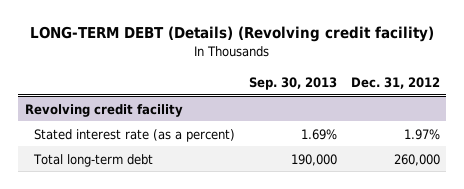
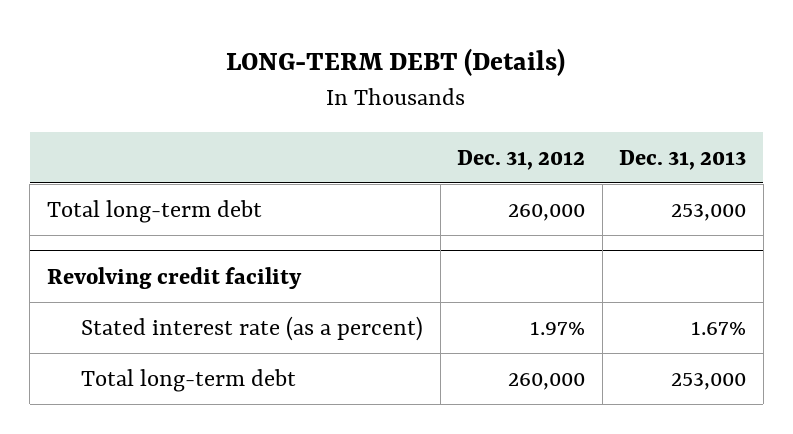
[30,26,435,43] LONG-TERM DEBT (Details) (Revolving credit facility) -> [226,48,566,77] LONG-TERM DEBT (Details)
[248,76,337,90] Sep. 30, 2013 -> none
none -> [619,149,747,170] Dec. 31, 2013
none -> [46,199,262,223] Total long-term debt

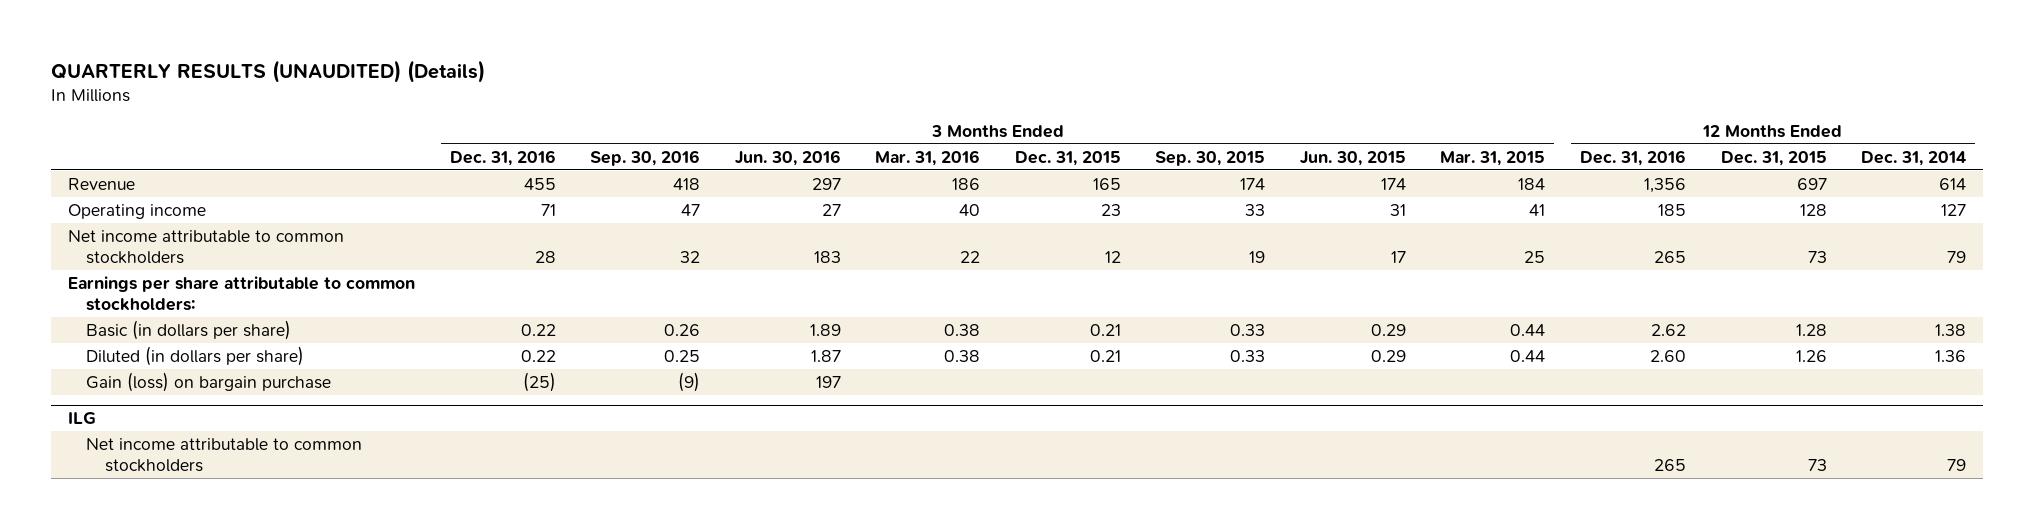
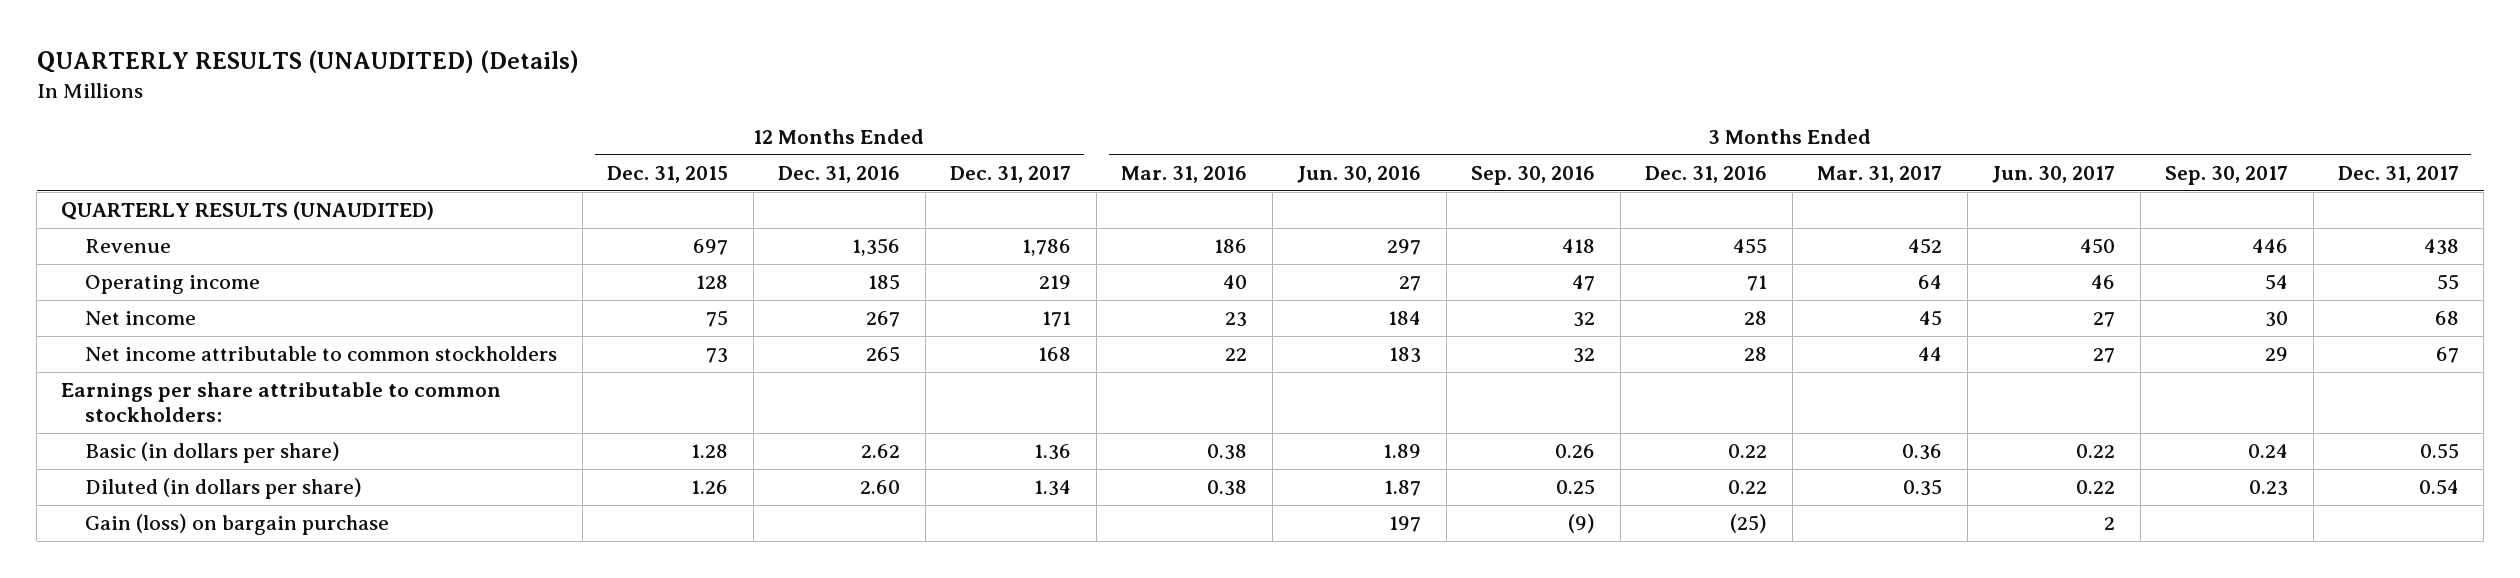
[1014,150,1121,166] Dec. 31, 2015 -> none
[1155,150,1266,166] Sep. 30, 2015 -> none
[1299,150,1406,166] Jun. 30, 2015 -> none
[1440,150,1546,166] Mar. 31, 2015 -> none
[1861,150,1967,166] Dec. 31, 2014 -> none
none -> [950,165,1072,183] Dec. 31, 2017
none -> [1817,165,1943,183] Mar. 31, 2017
none -> [1992,165,2116,183] Jun. 30, 2017
none -> [2165,165,2289,185] Sep. 30, 2017
none -> [2337,165,2459,183] Dec. 31, 2017
none -> [61,201,435,221] QUARTERLY RESULTS (UNAUDITED)
none -> [85,311,197,326] Net income
[68,412,97,425] ILG -> none
[86,437,363,472] Net income attributable to common stockholders -> none

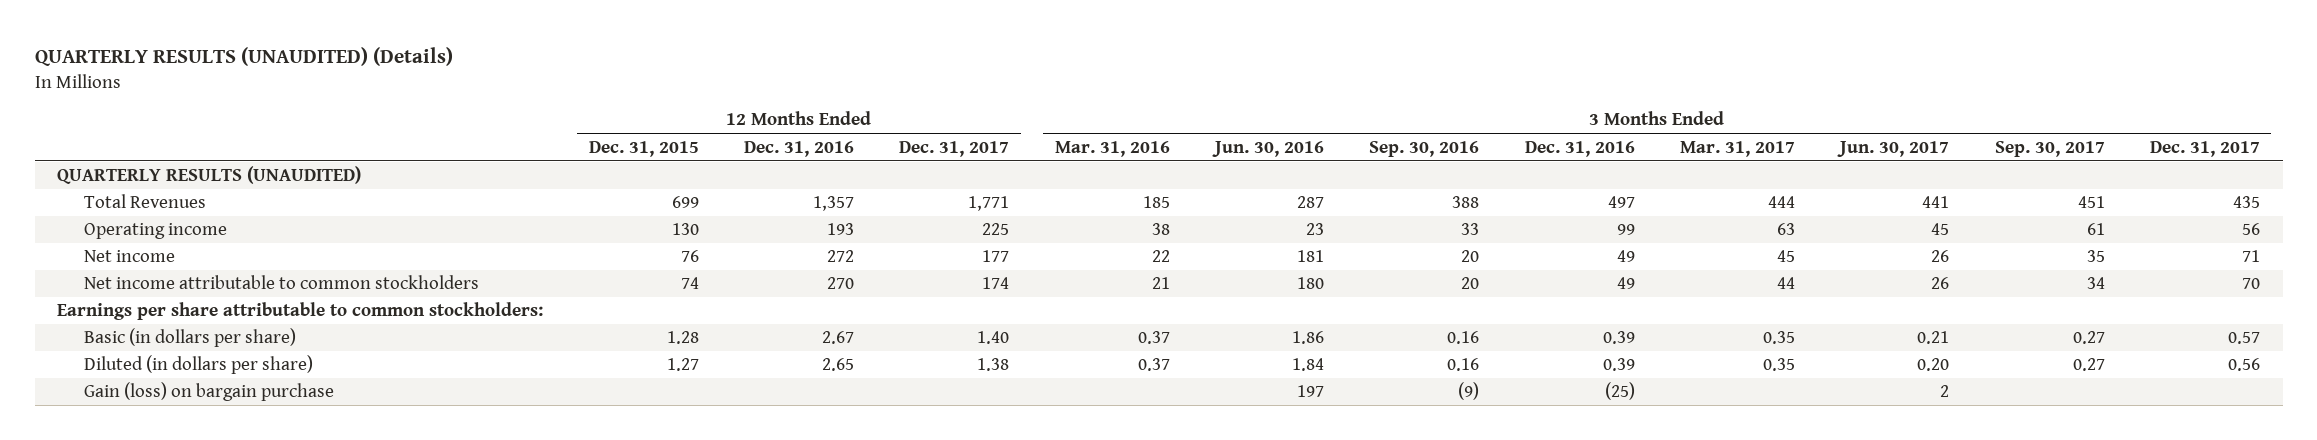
[85,239,172,254] Revenue -> none
none -> [84,194,207,209] Total Revenues
[696,275,729,290] 128 -> [671,223,699,236] 130
[868,274,901,291] 185 -> [827,223,855,236] 193
[1039,275,1072,290] 219 -> [982,223,1010,236] 225
[1223,275,1248,290] 40 -> [1151,223,1170,236] 38
[1399,276,1422,292] 27 -> [1306,223,1325,236] 23
[1572,275,1596,292] 47 -> [1461,223,1480,236] 33
[1747,275,1768,292] 71 -> [1616,224,1635,236] 99
[1918,275,1943,290] 64 -> [1776,223,1795,236] 63
[2091,275,2116,290] 46 -> [1931,223,1950,236] 45
[2265,274,2289,291] 54 -> [2086,223,2105,236] 61
[2436,274,2459,291] 55 -> [2241,223,2260,236] 56
[706,310,729,328] 75 -> [680,250,699,263] 76
[866,311,901,328] 267 -> [827,250,855,263] 272
[1042,311,1072,328] 171 -> [982,250,1010,263] 177
[1225,312,1248,328] 23 -> [1151,250,1170,263] 22
[1388,311,1422,326] 184 -> [1297,250,1325,263] 181
[1573,312,1596,328] 32 -> [1461,250,1480,263] 20
[1744,311,1768,326] 28 -> [1616,250,1635,263] 49
[2093,312,2116,328] 27 -> [1931,250,1950,263] 26
[2265,311,2289,328] 30 -> [2086,250,2105,263] 35
[2434,311,2459,326] 68 -> [2241,250,2260,263] 71
[706,348,729,364] 73 -> [680,277,699,290] 74
[866,346,901,363] 265 -> [827,277,855,290] 270
[1038,347,1072,362] 168 -> [982,277,1010,290] 174
[1225,348,1248,362] 22 -> [1151,277,1170,290] 21
[1389,347,1422,364] 183 -> [1297,277,1325,290] 180
[1573,348,1596,364] 32 -> [1461,277,1480,290] 20
[1744,347,1768,362] 28 -> [1616,277,1635,290] 49
[2093,348,2116,364] 27 -> [1931,277,1950,290] 26
[2265,347,2289,362] 29 -> [2086,277,2105,290] 34
[2435,347,2459,364] 67 -> [2241,278,2260,290] 70
[861,444,901,459] 2.62 -> [822,331,855,345] 2.67
[1034,444,1072,461] 1.36 -> [977,331,1010,345] 1.40
[1207,444,1248,461] 0.38 -> [1137,331,1170,345] 0.37
[1383,444,1422,459] 1.89 -> [1292,331,1325,345] 1.86
[1555,444,1596,459] 0.26 -> [1447,331,1480,345] 0.16
[1728,444,1768,459] 0.22 -> [1602,331,1635,345] 0.39
[1902,444,1943,461] 0.36 -> [1762,331,1795,345] 0.35
[2076,444,2116,459] 0.22 -> [1917,331,1950,345] 0.21
[2248,444,2289,459] 0.24 -> [2072,331,2105,345] 0.27
[2419,443,2459,460] 0.55 -> [2227,332,2260,345] 0.57
[691,480,729,495] 1.26 -> [666,358,699,372] 1.27
[860,480,901,495] 2.60 -> [822,358,855,372] 2.65
[1034,480,1072,497] 1.34 -> [977,358,1010,372] 1.38
[1207,480,1248,497] 0.38 -> [1137,358,1170,372] 0.37
[1384,480,1422,497] 1.87 -> [1292,358,1325,372] 1.84
[1556,479,1596,496] 0.25 -> [1447,358,1480,372] 0.16
[1728,480,1768,495] 0.22 -> [1602,358,1635,372] 0.39
[2076,480,2116,495] 0.22 -> [1917,358,1950,372] 0.20
[2249,480,2289,497] 0.23 -> [2072,358,2105,372] 0.27
[2418,479,2459,496] 0.54 -> [2227,358,2260,372] 0.56

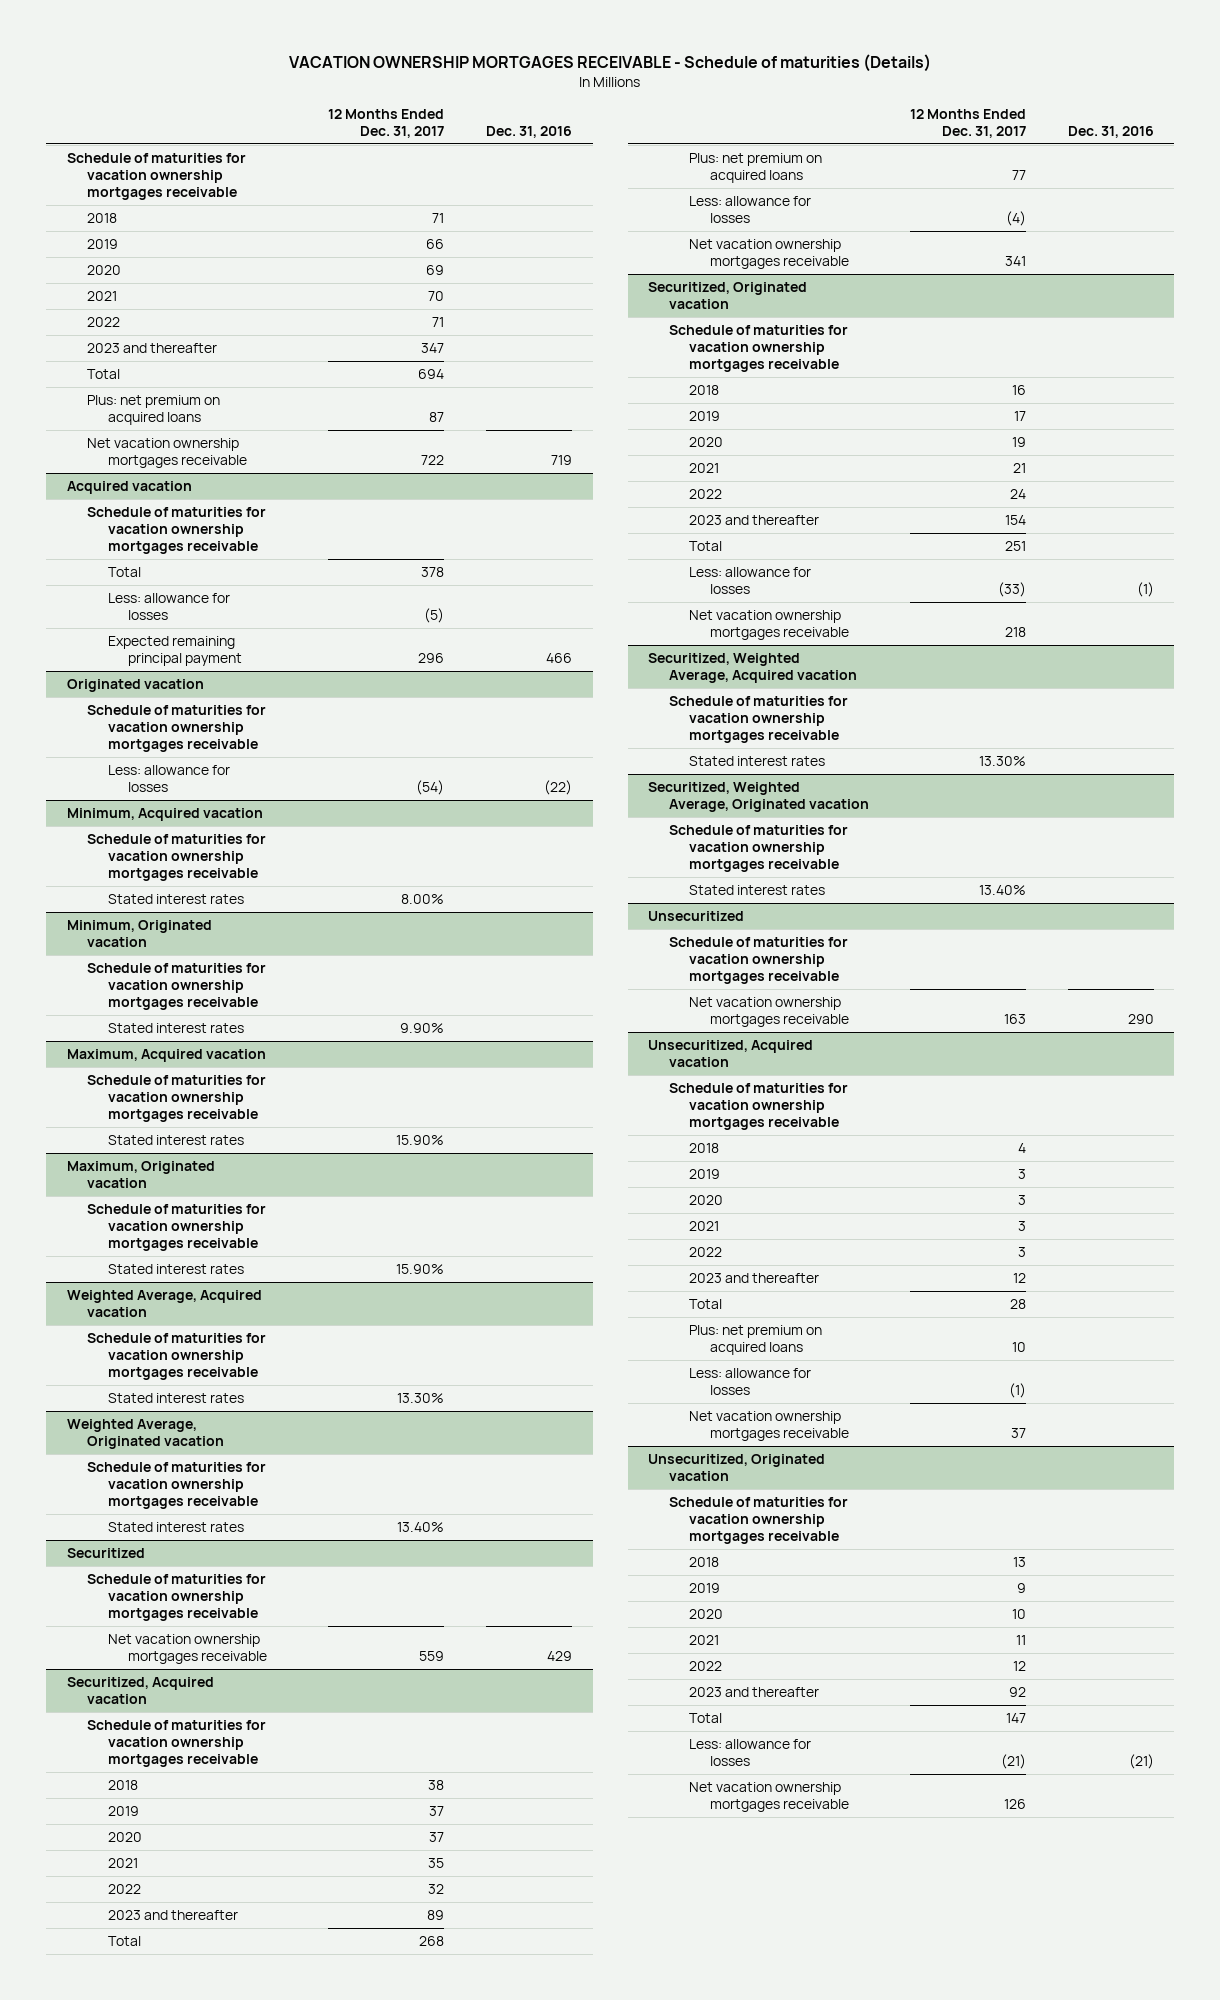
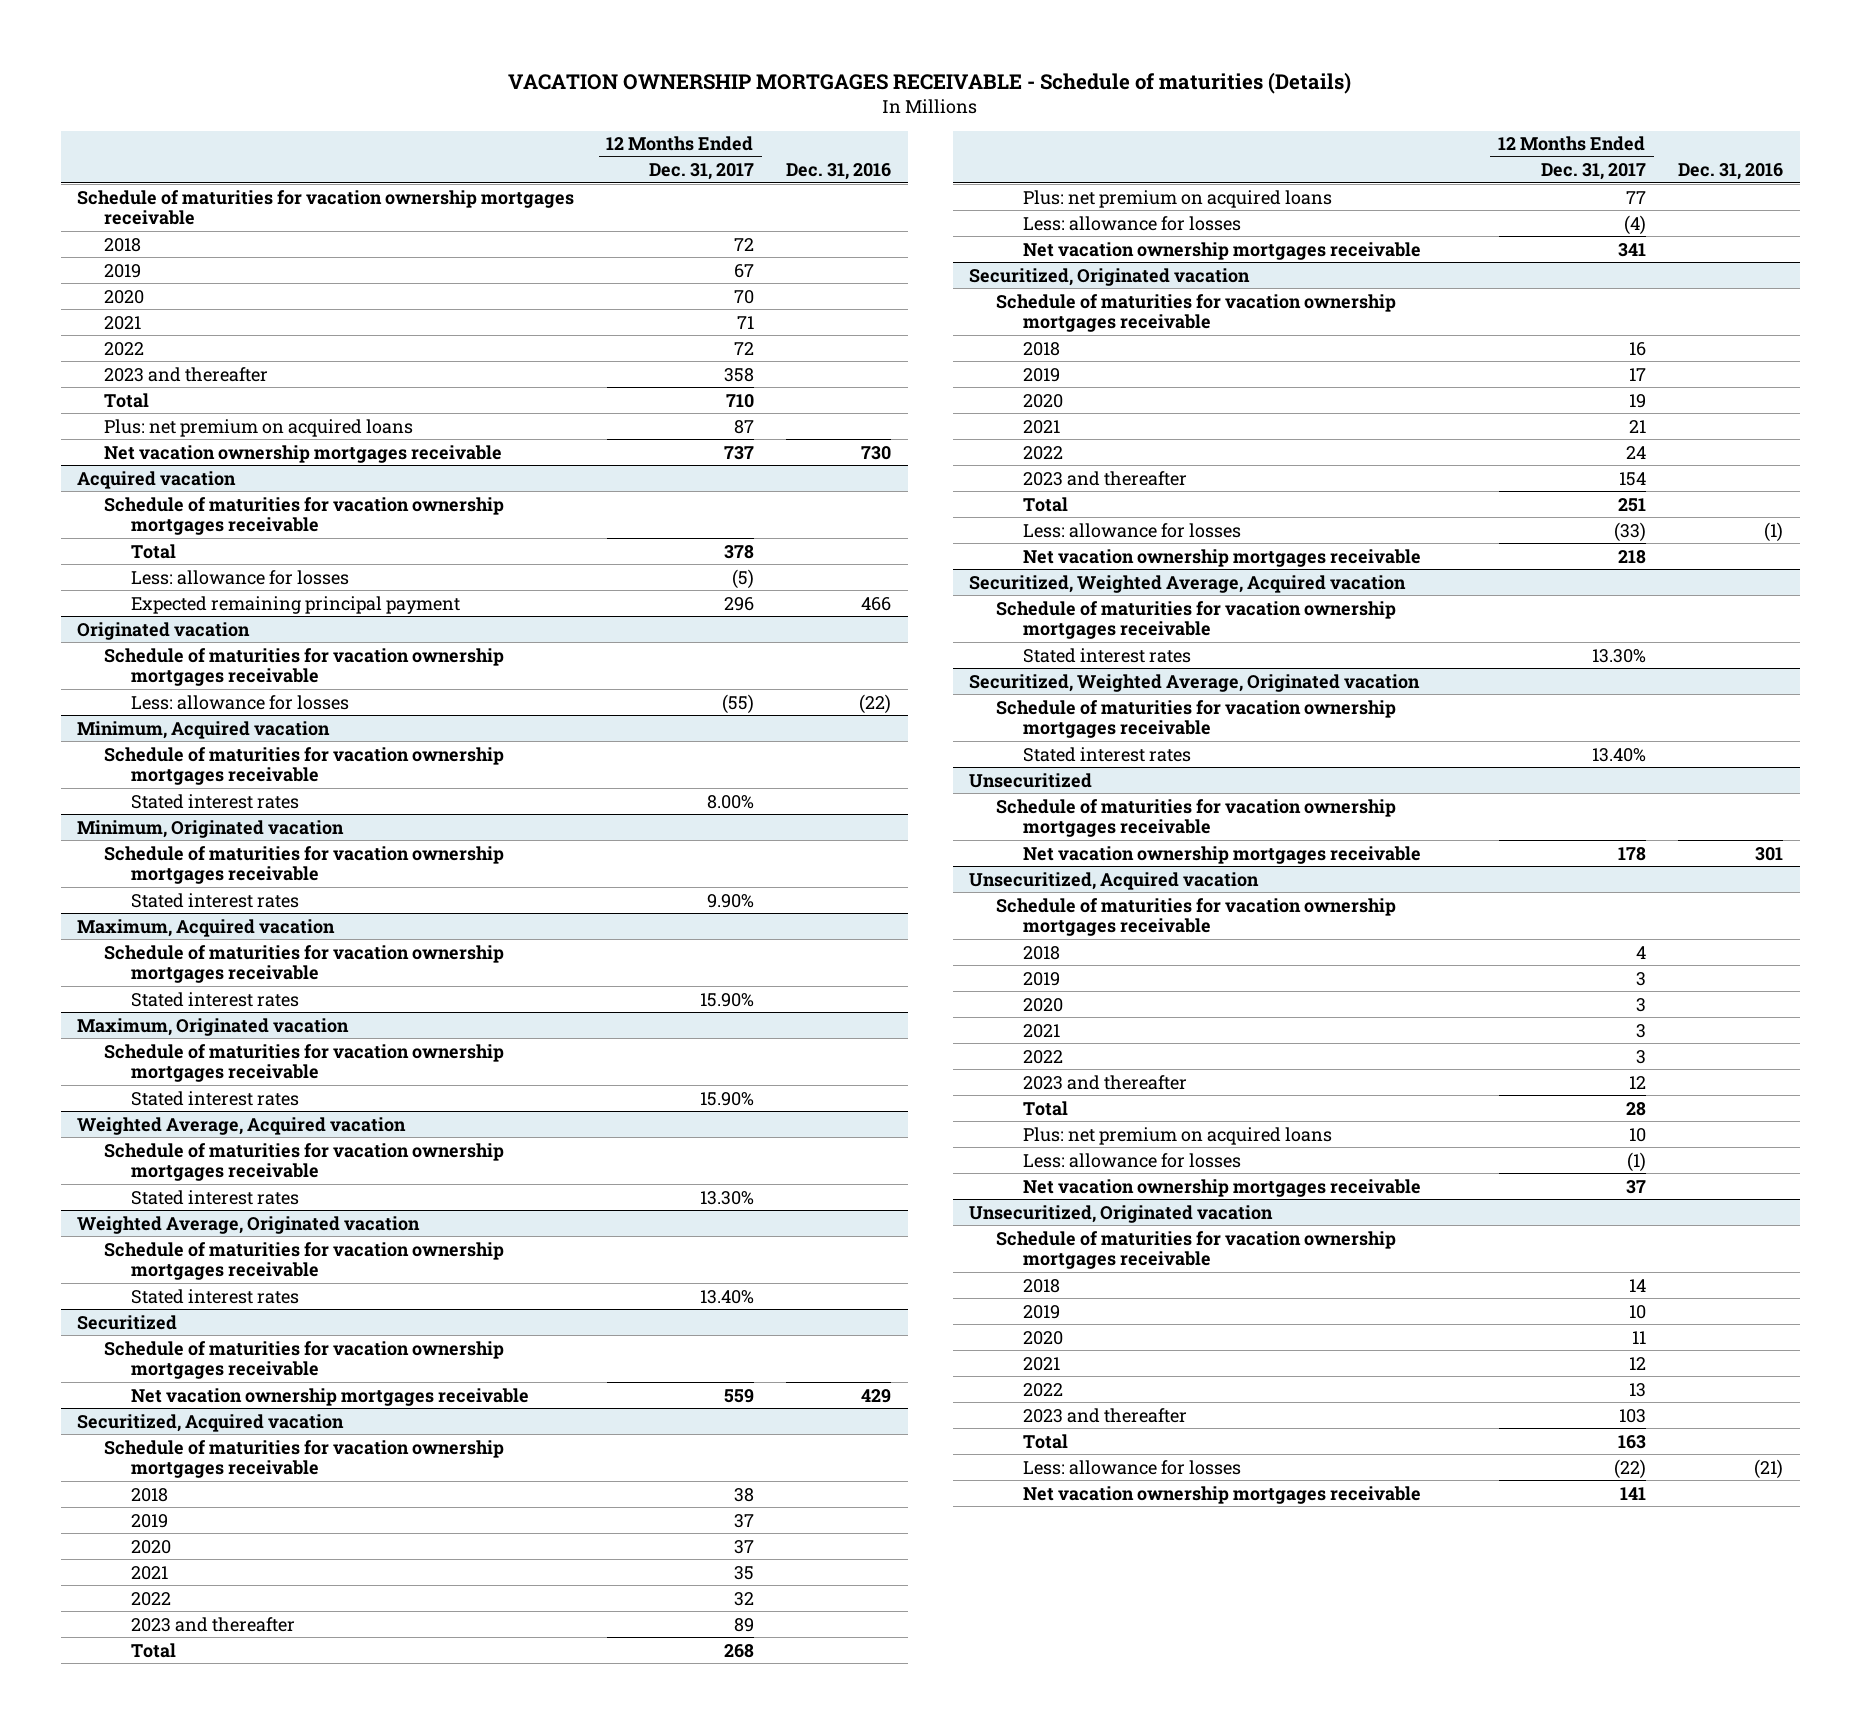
[432,213,445,224] 71 -> [733,237,754,251] 72
[426,239,445,250] 66 -> [733,263,754,278] 67
[426,265,445,276] 69 -> [733,289,754,304] 70
[428,291,445,302] 70 -> [736,315,754,329] 71
[432,317,445,328] 71 -> [733,341,754,355] 72
[421,343,445,354] 347 -> [723,367,754,382] 358
[418,369,445,380] 694 -> [725,393,754,408] 710
[421,454,445,465] 722 -> [723,445,754,460] 737
[550,454,572,465] 719 -> [861,445,892,460] 730
[416,779,445,795] (54) -> [721,693,754,714] (55)
[1004,1013,1027,1024] 163 -> [1617,846,1646,861] 178
[1127,1013,1154,1024] 290 -> [1755,846,1784,861] 301
[1013,1557,1027,1568] 13 -> [1628,1278,1646,1292] 14
[1017,1583,1027,1594] 9 -> [1628,1304,1646,1319] 10
[1012,1609,1027,1620] 10 -> [1631,1330,1646,1344] 11
[1016,1635,1027,1646] 11 -> [1628,1356,1646,1370] 12
[1013,1661,1027,1672] 12 -> [1628,1382,1646,1397] 13
[1009,1687,1027,1698] 92 -> [1618,1408,1646,1423] 103
[1006,1713,1027,1724] 147 -> [1617,1434,1646,1449] 163
[1001,1753,1027,1769] (21) -> [1613,1458,1646,1479] (22)
[1004,1798,1027,1809] 126 -> [1619,1486,1646,1500] 141

